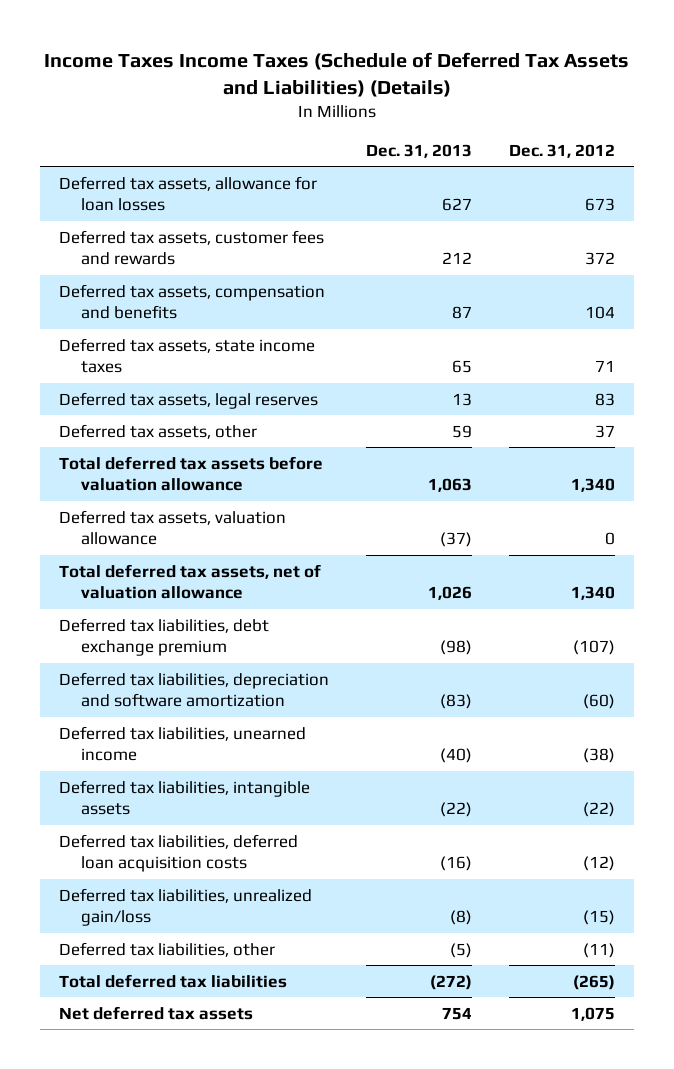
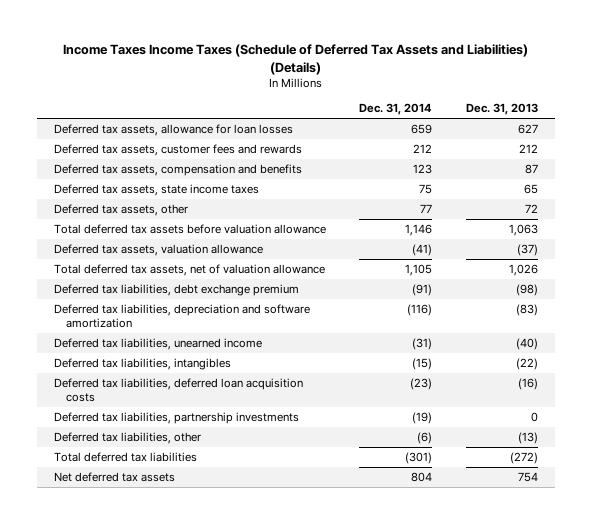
[509,143,616,158] Dec. 31, 2012 -> none
none -> [359,103,433,116] Dec. 31, 2014
[58,391,318,409] Deferred tax assets, legal reserves -> none
[451,424,472,438] 59 -> [525,204,539,214] 72
[58,779,310,816] Deferred tax liabilities, intangible assets -> [53,358,231,371] Deferred tax liabilities, intangibles
[58,887,312,927] Deferred tax liabilities, unrealized gain/loss -> none
none -> [53,412,299,425] Deferred tax liabilities, partnership investments
[449,942,472,958] (5) -> [518,432,539,445] (13)

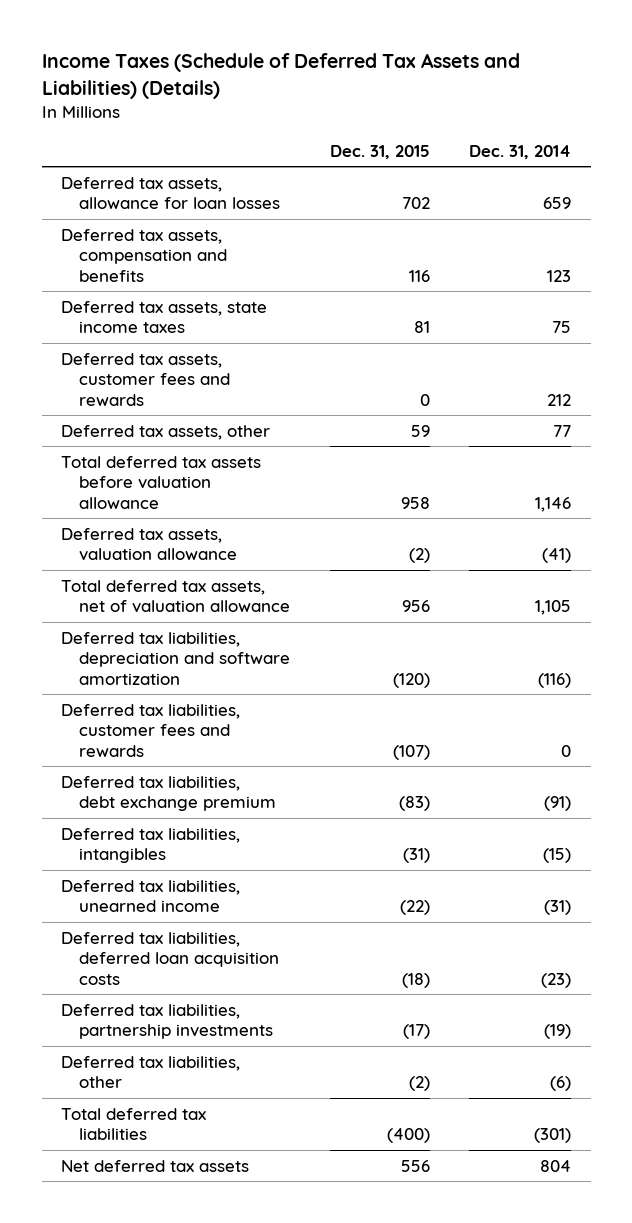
[62,44,528,75] Income Taxes Income Taxes (Schedule of Deferred Tax Assets and Liabilities) (Details) -> [41,53,520,99] Income Taxes (Schedule of Deferred Tax Assets and Liabilities) (Details)
[466,103,539,116] Dec. 31, 2013 -> none
none -> [329,144,430,159] Dec. 31, 2015
[53,144,302,157] Deferred tax assets, customer fees and rewards -> [61,352,231,406] Deferred tax assets, customer fees and rewards
none -> [61,703,241,757] Deferred tax liabilities, customer fees and rewards
[53,284,299,297] Deferred tax liabilities, debt exchange premium -> [61,775,277,812] Deferred tax liabilities, debt exchange premium
[53,338,262,351] Deferred tax liabilities, unearned income -> [61,879,241,913] Deferred tax liabilities, unearned income

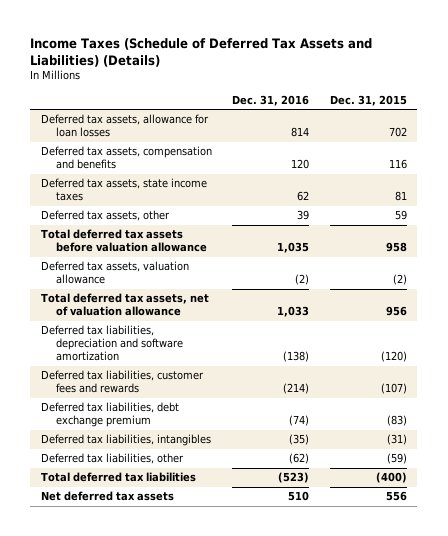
[469,144,572,159] Dec. 31, 2014 -> none
none -> [232,94,310,106] Dec. 31, 2016
[61,352,231,406] Deferred tax assets, customer fees and rewards -> none
[61,879,241,913] Deferred tax liabilities, unearned income -> none
[61,931,280,985] Deferred tax liabilities, deferred loan acquisition costs -> none
[61,1003,274,1040] Deferred tax liabilities, partnership investments -> none
[408,1076,430,1092] (2) -> [386,453,407,465] (59)

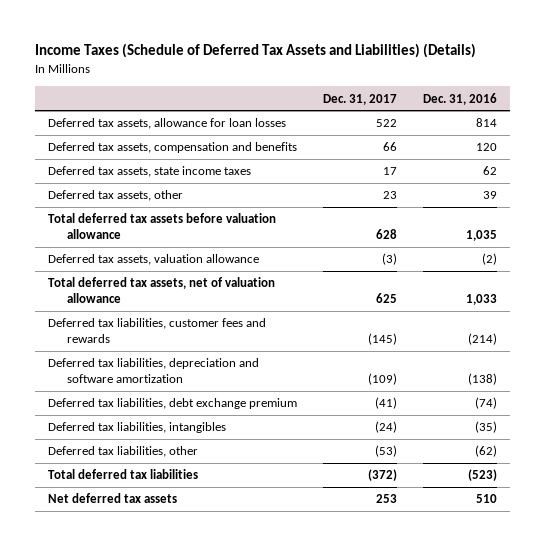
[329,94,407,106] Dec. 31, 2015 -> none
none -> [323,93,398,105] Dec. 31, 2017
[40,325,183,362] Deferred tax liabilities, depreciation and software amortization -> [47,358,259,384] Deferred tax liabilities, depreciation and software amortization

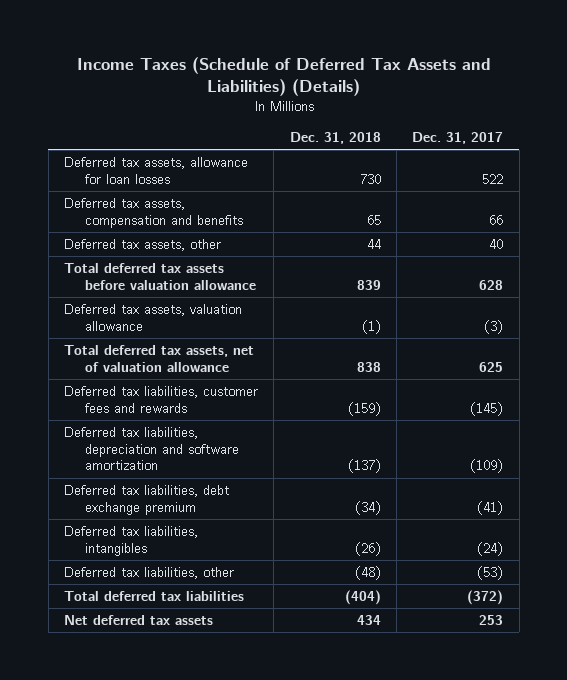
[423,92,498,105] Dec. 31, 2016 -> none
none -> [289,132,381,145] Dec. 31, 2018
[47,166,251,178] Deferred tax assets, state income taxes -> none
[383,191,398,200] 23 -> [489,238,504,249] 40

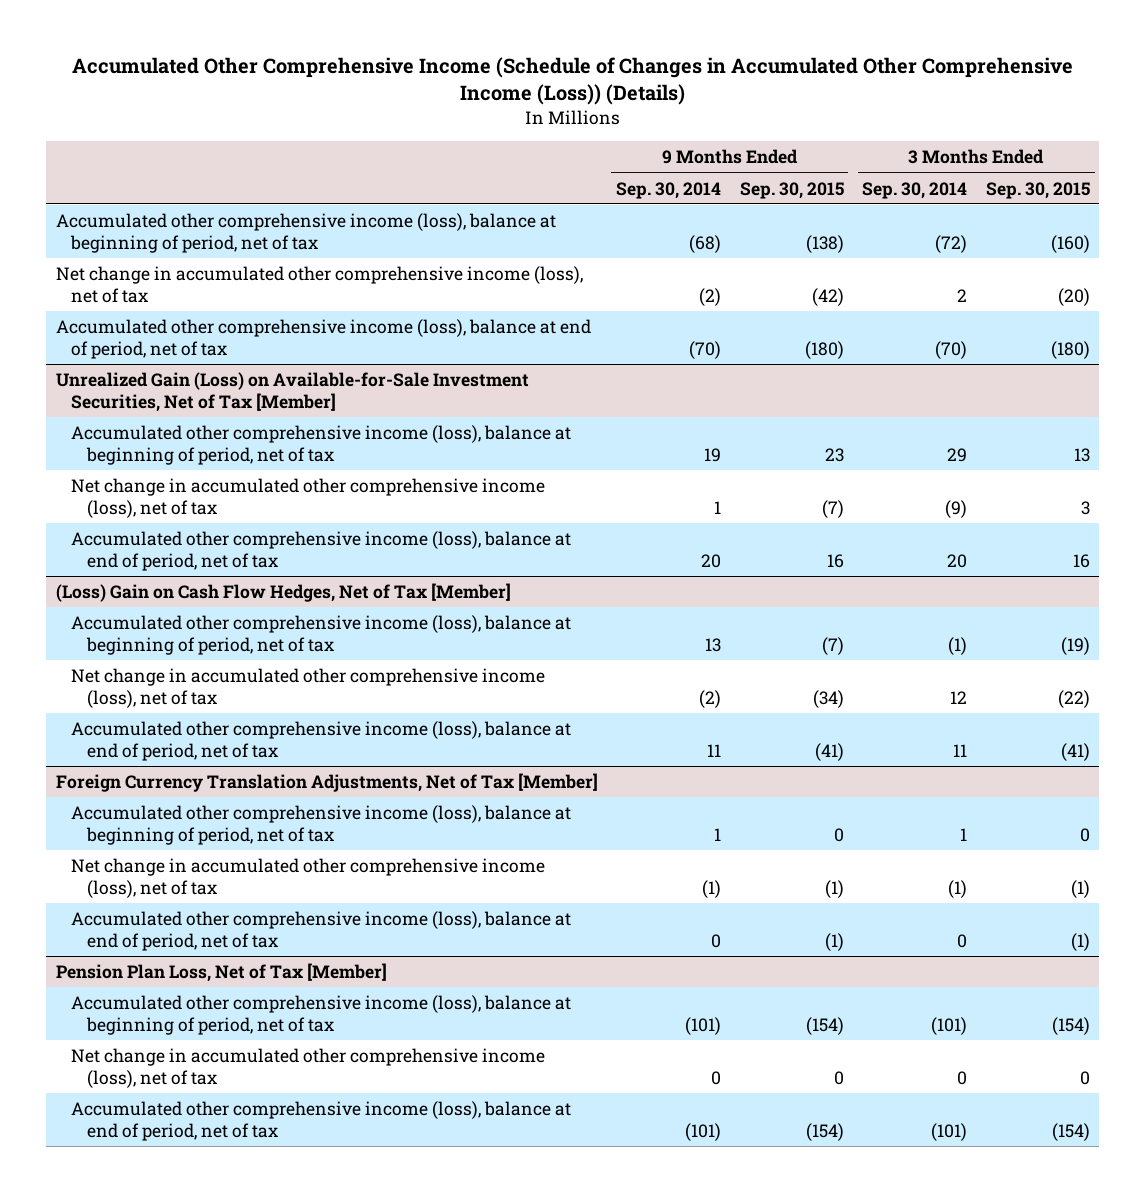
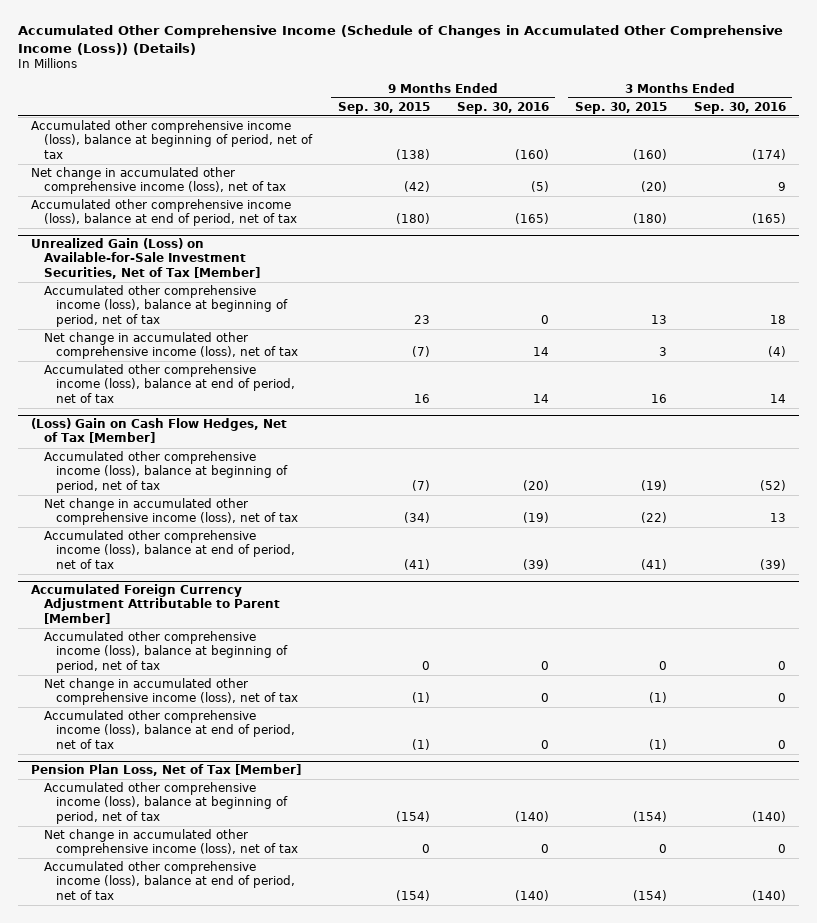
[616,181,722,199] Sep. 30, 2014 -> none
[862,181,968,199] Sep. 30, 2014 -> none
none -> [456,101,549,114] Sep. 30, 2016
none -> [693,101,786,114] Sep. 30, 2016
[55,772,598,792] Foreign Currency Translation Adjustments, Net of Tax [Member] -> [31,584,280,624] Accumulated Foreign Currency Adjustment Attributable to Parent [Member]

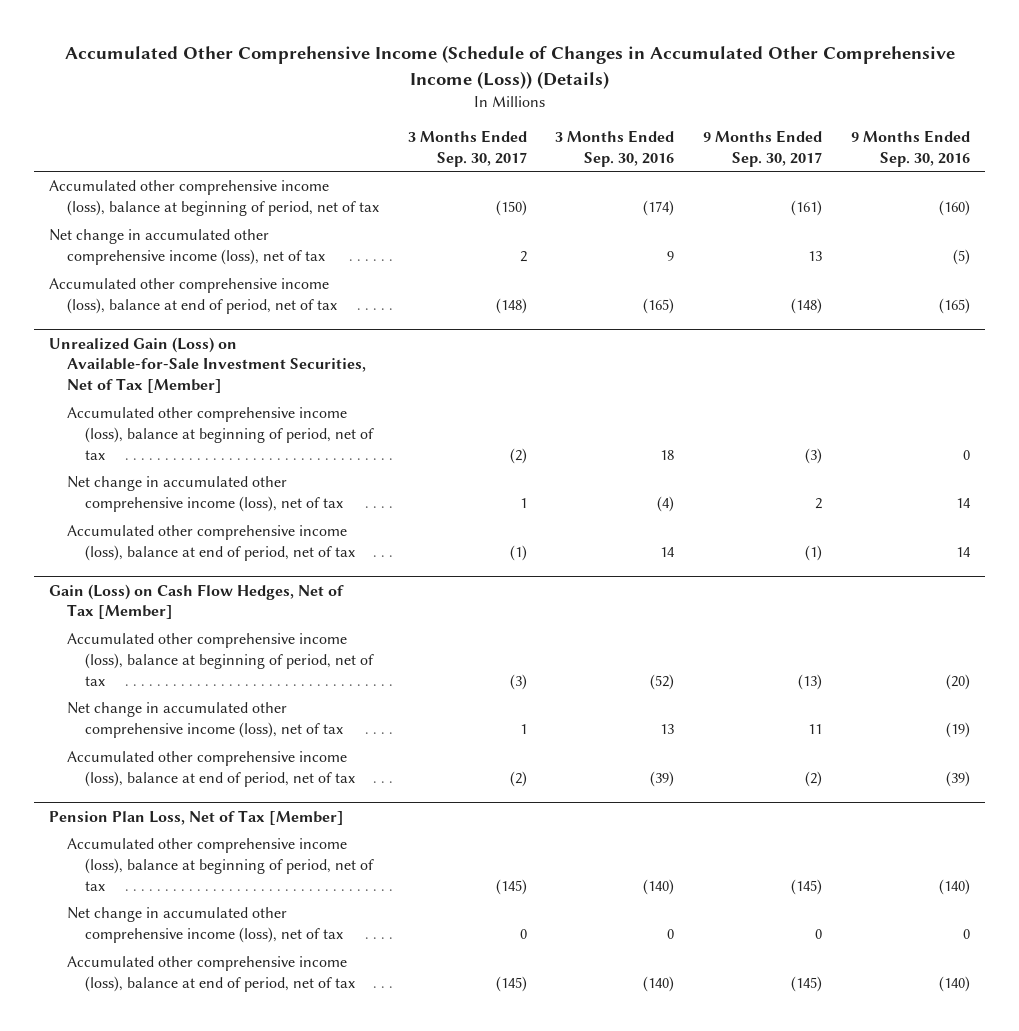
[338,101,431,114] Sep. 30, 2015 -> none
[575,101,668,114] Sep. 30, 2015 -> none
none -> [407,130,527,167] 3 Months Ended Sep. 30, 2017
none -> [703,130,823,167] 9 Months Ended Sep. 30, 2017
[31,418,288,444] (Loss) Gain on Cash Flow Hedges, Net of Tax [Member] -> [48,583,344,620] Gain (Loss) on Cash Flow Hedges, Net of Tax [Member]
[31,584,280,624] Accumulated Foreign Currency Adjustment Attributable to Parent [Member] -> none
[43,631,289,673] Accumulated other comprehensive income (loss), balance at beginning of period, net of tax -> none
[43,678,299,706] Net change in accumulated other comprehensive income (loss), net of tax -> none
[43,710,296,749] Accumulated other comprehensive income (loss), balance at end of period, net of tax -> none

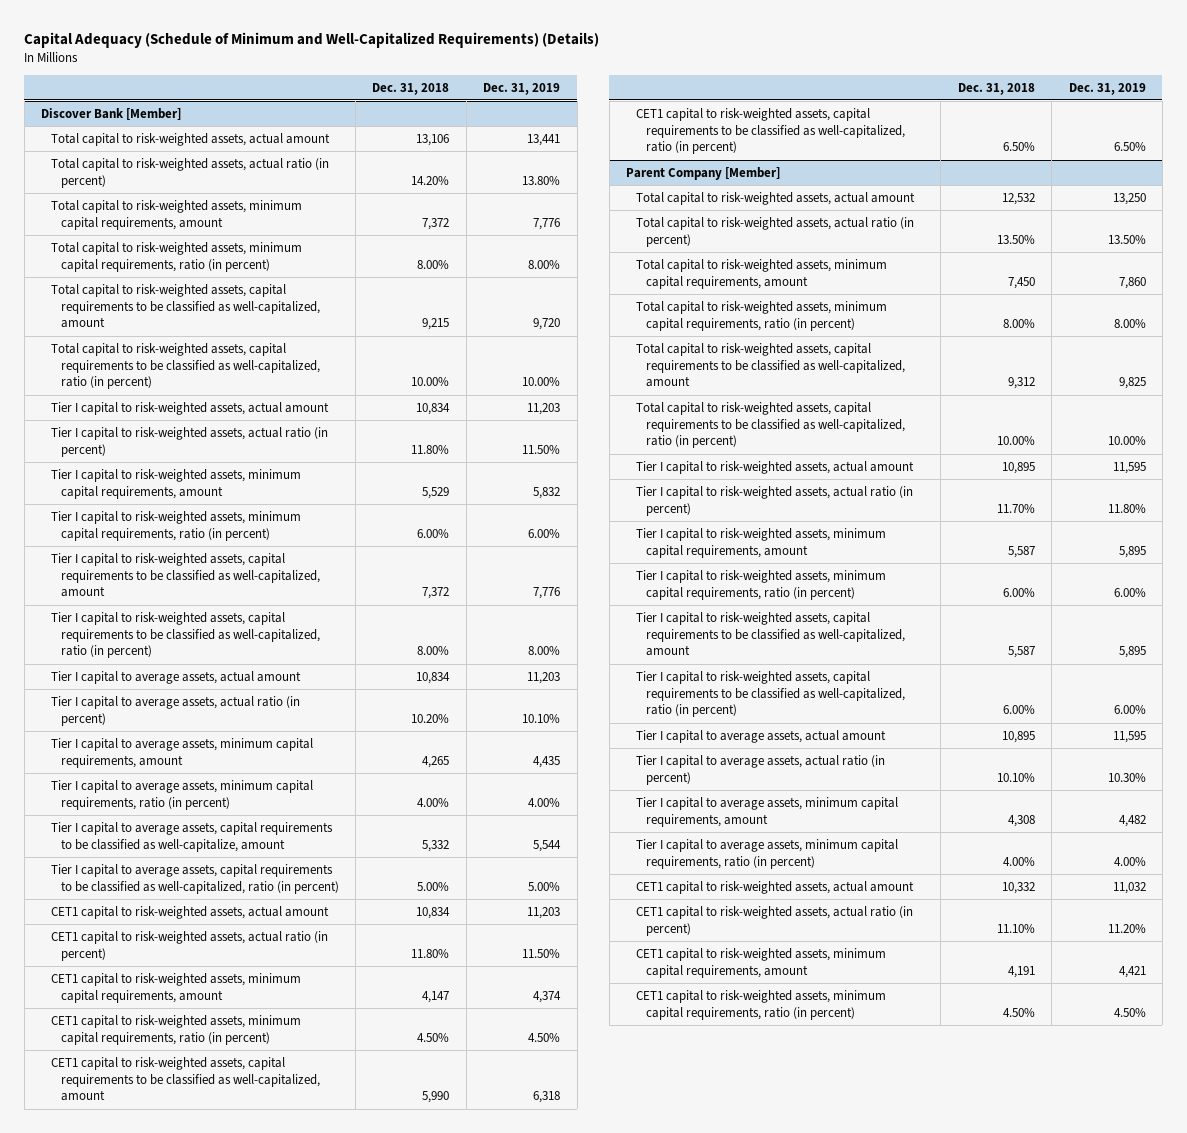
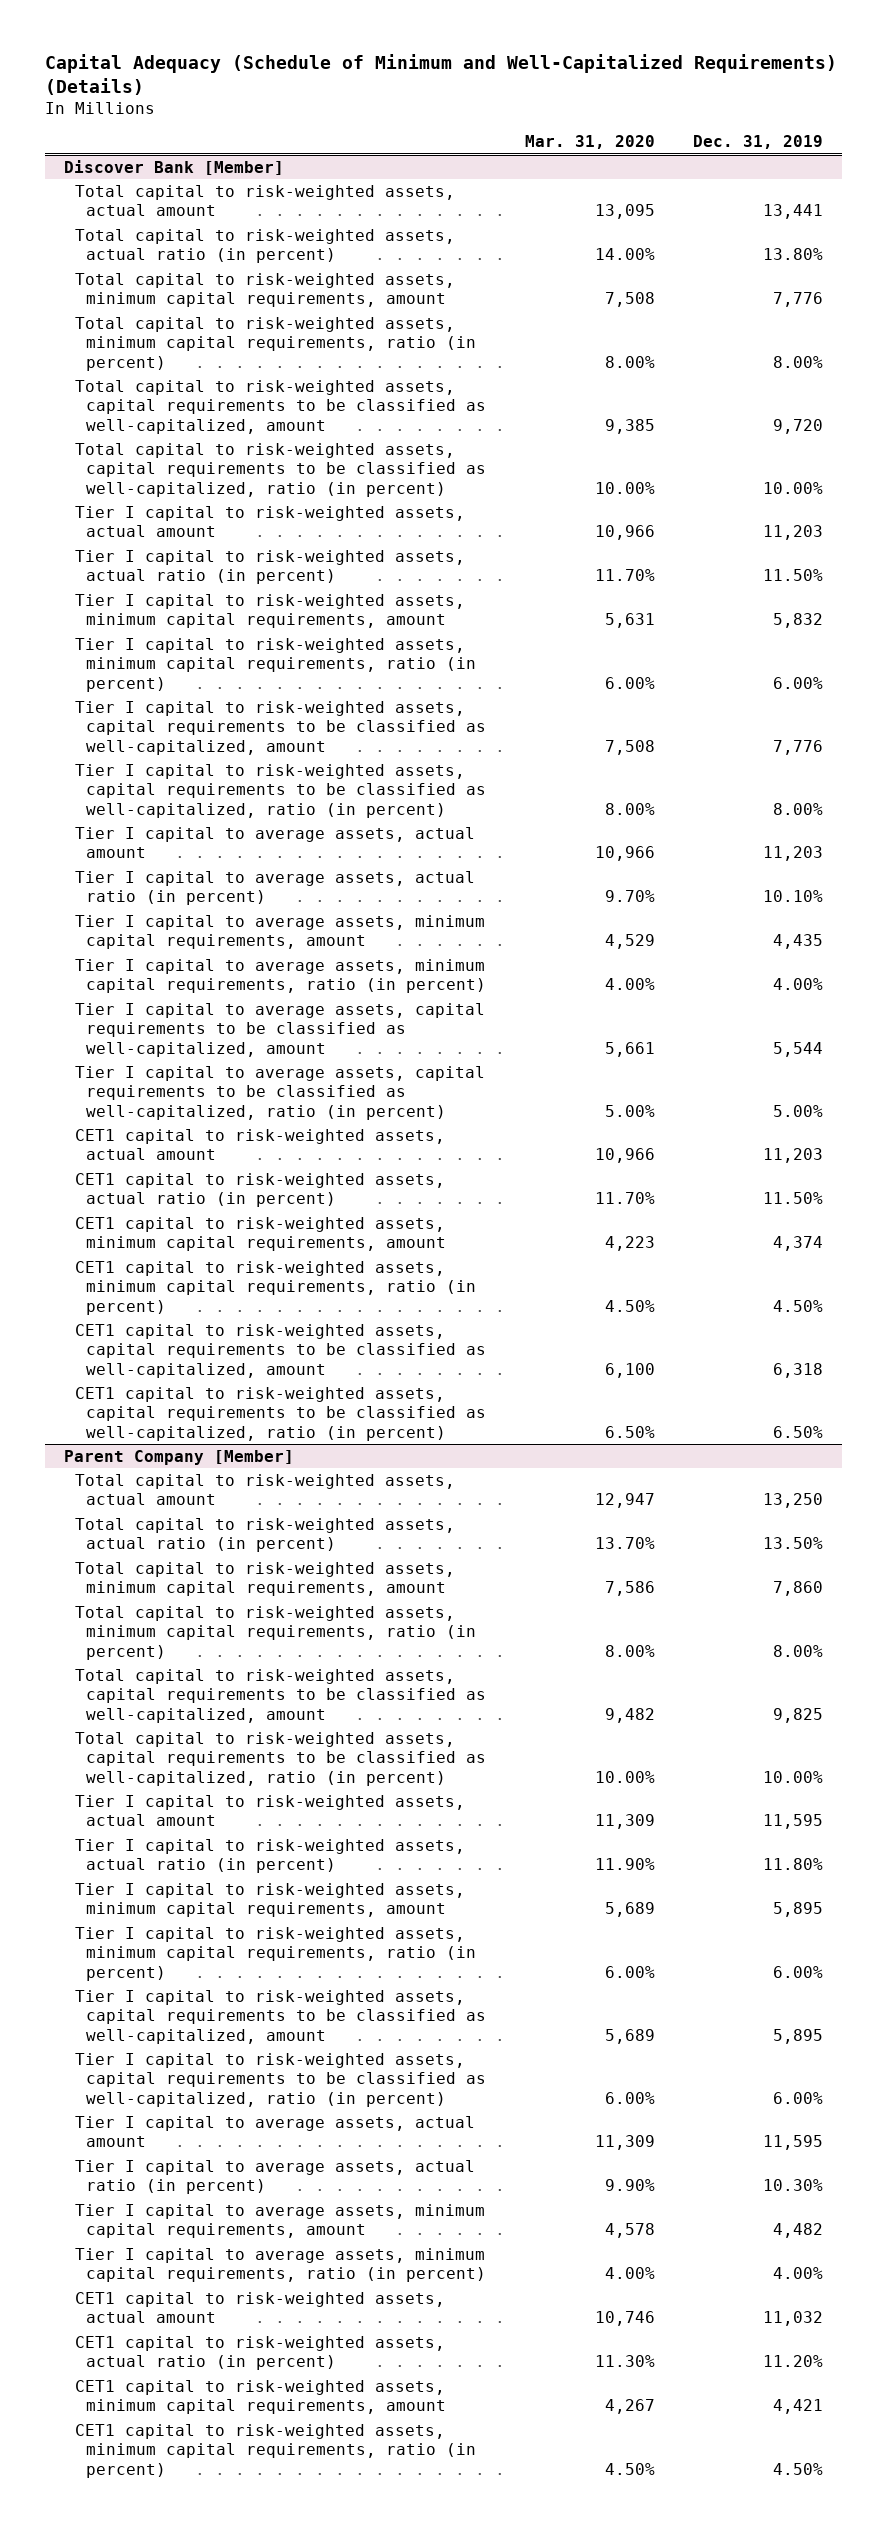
[372,82,450,95] Dec. 31, 2018 -> none
none -> [524,135,655,150] Mar. 31, 2020
[50,821,333,852] Tier I capital to average assets, capital requirements to be classified as well-capitalize, amount -> [75,1002,486,1057] Tier I capital to average assets, capital requirements to be classified as well-capitalized, amount

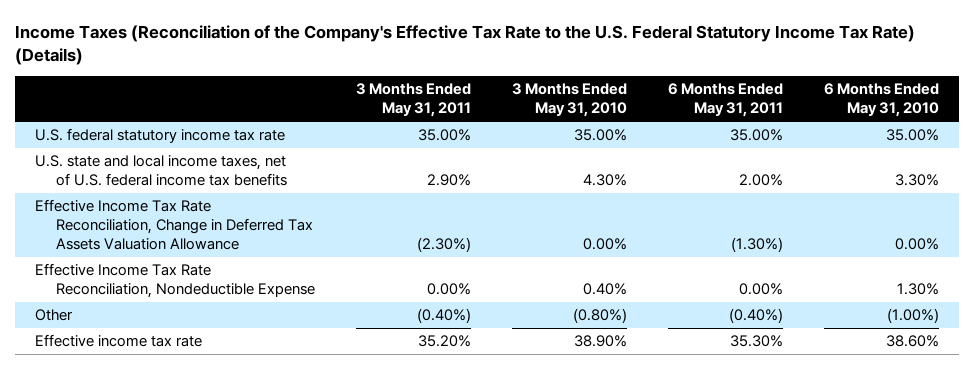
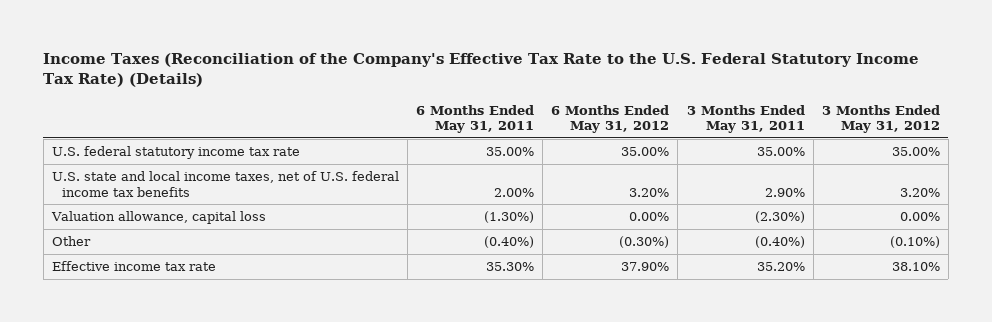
[511,83,627,118] 3 Months Ended May 31, 2010 -> none
[823,83,939,118] 6 Months Ended May 31, 2010 -> none
none -> [551,104,670,134] 6 Months Ended May 31, 2012
none -> [821,104,940,134] 3 Months Ended May 31, 2012
[35,263,315,299] Effective Income Tax Rate Reconciliation, Nondeductible Expense -> none
[35,199,313,251] Effective Income Tax Rate Reconciliation, Change in Deferred Tax Assets Valuation Allowance -> [50,211,266,225] Valuation allowance, capital loss

